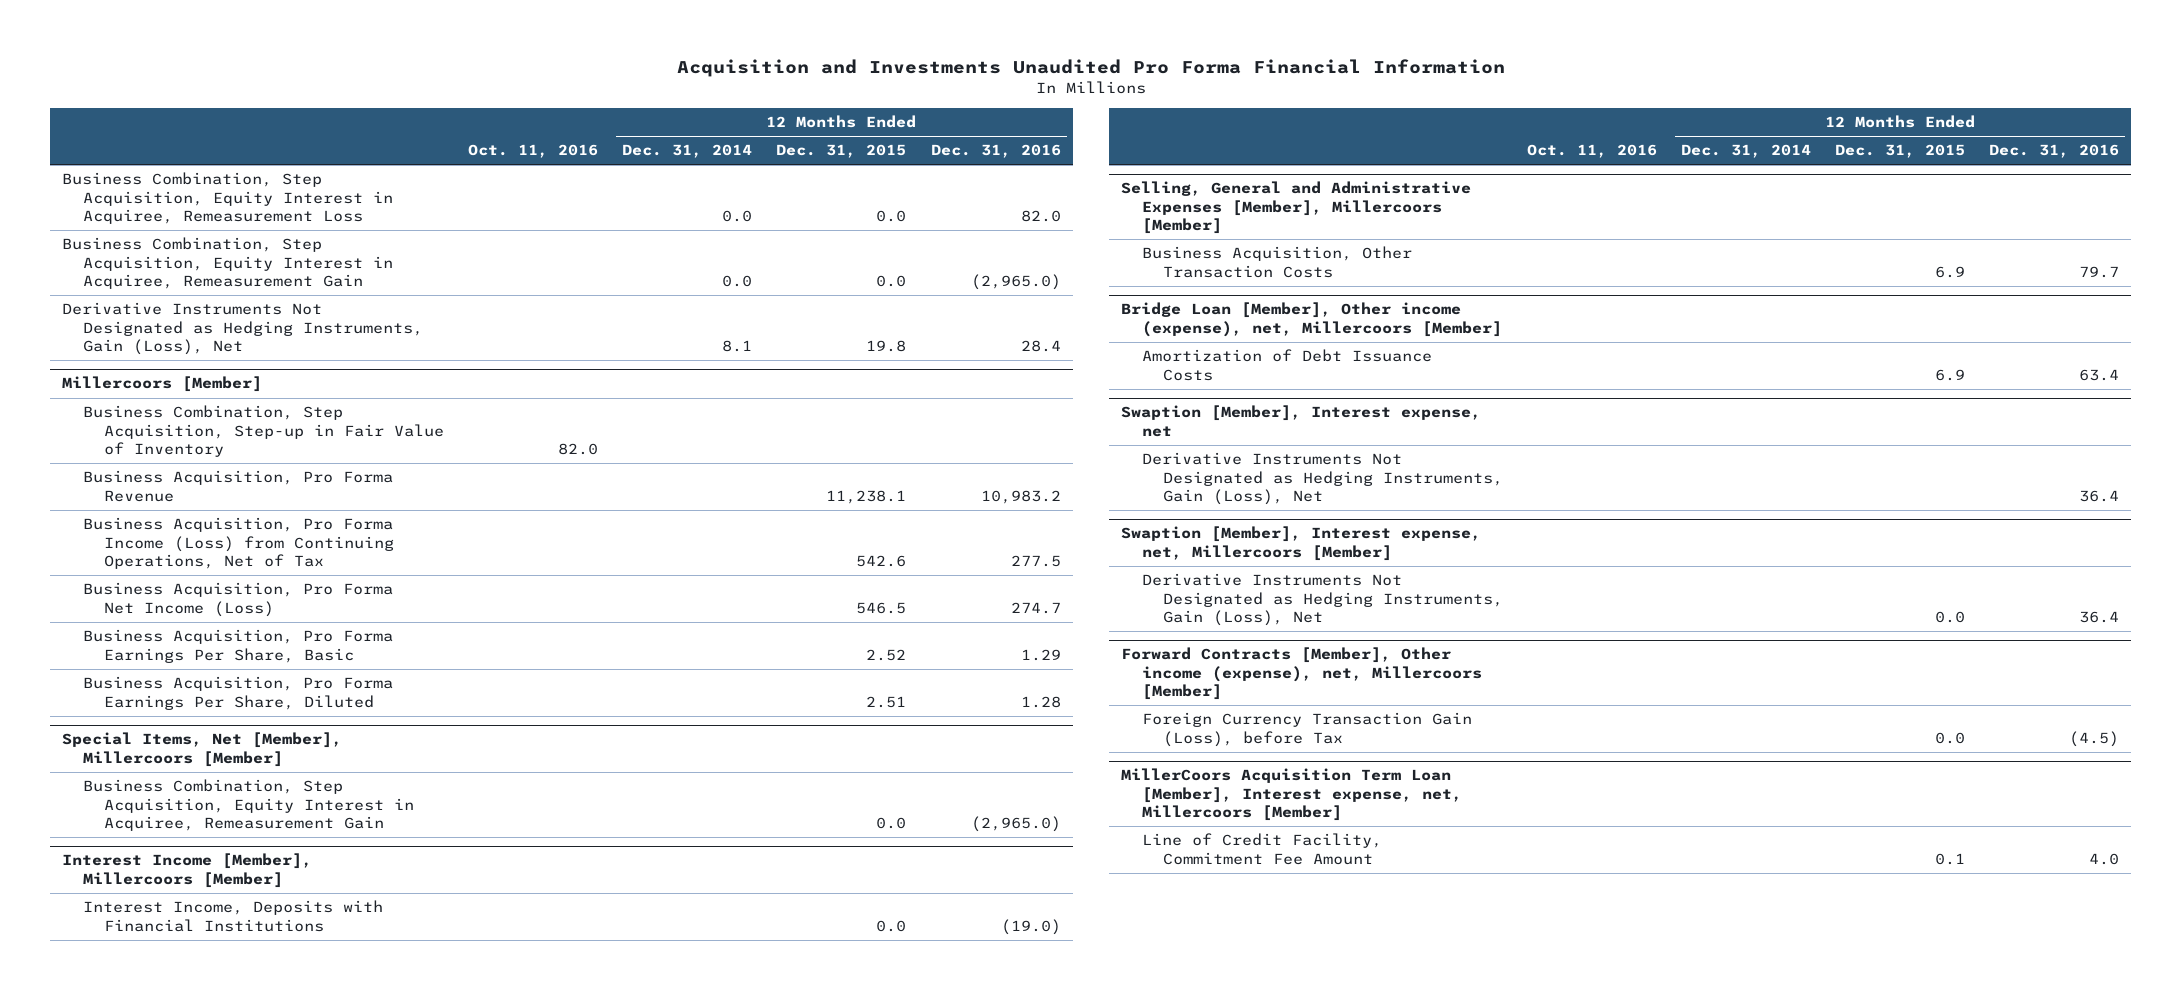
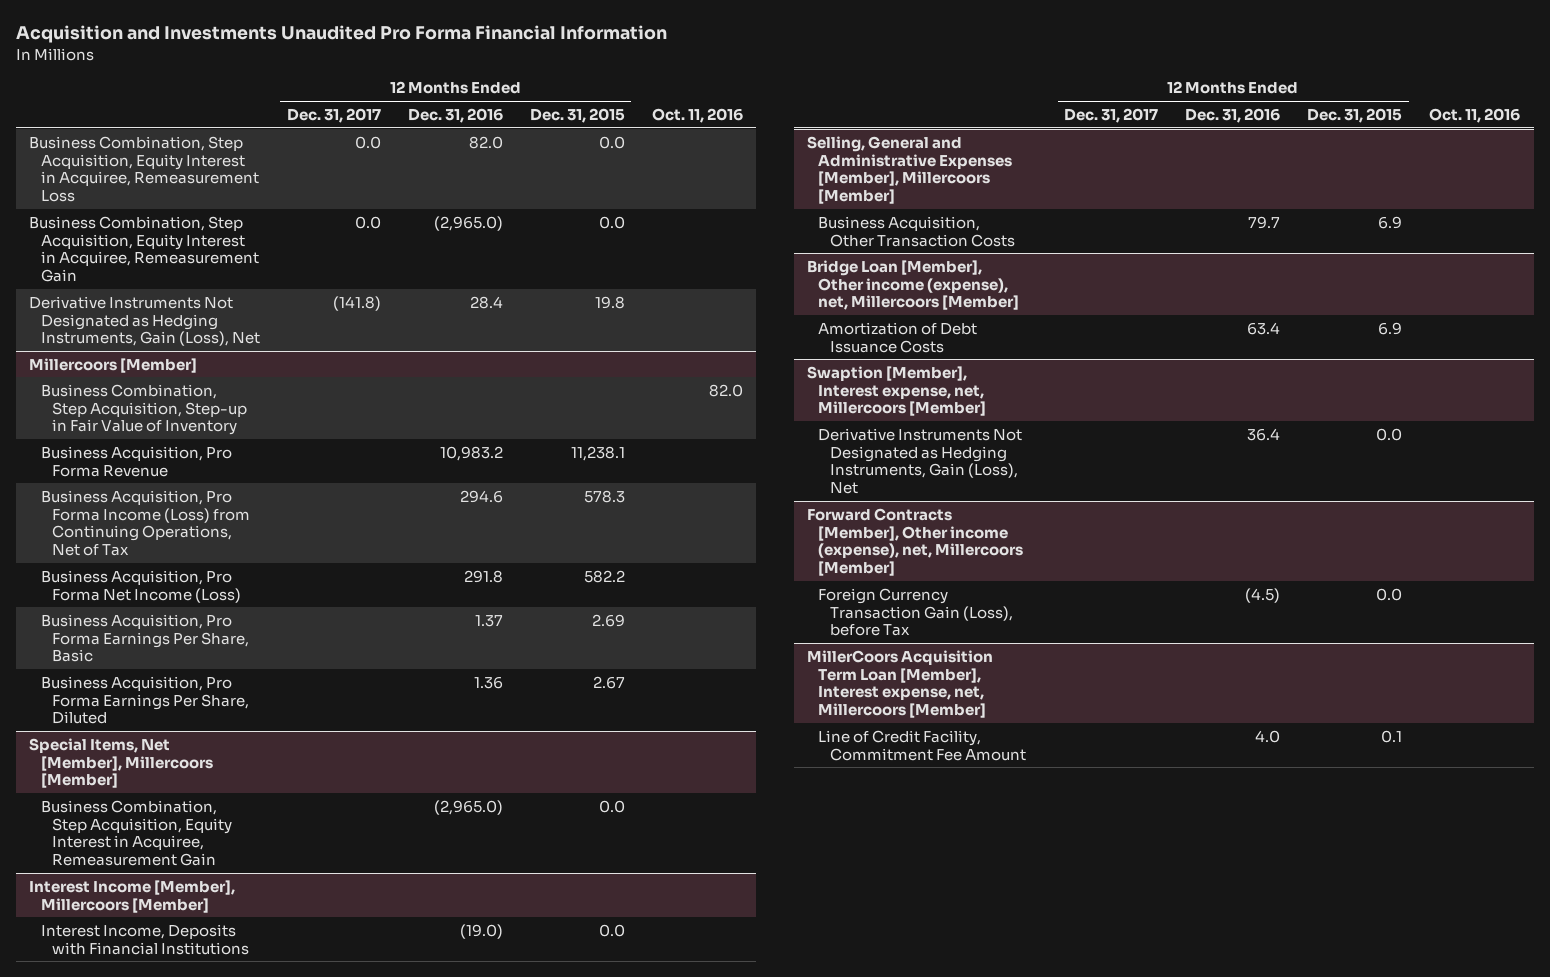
[622,144,753,159] Dec. 31, 2014 -> none
none -> [286,107,381,123] Dec. 31, 2017
[856,554,907,567] 542.6 -> [583,489,625,503] 578.3
[1010,554,1061,567] 277.5 -> [459,489,503,503] 294.6
[856,601,907,614] 546.5 -> [583,569,625,583] 582.2
[1010,601,1061,614] 274.7 -> [463,569,503,583] 291.8
[866,648,907,661] 2.52 -> [591,613,625,627] 2.69
[1020,648,1061,661] 1.29 -> [474,614,503,627] 1.37
[866,695,907,708] 2.51 -> [592,675,625,689] 2.67
[1020,695,1061,708] 1.28 -> [473,675,503,689] 1.36
[1121,405,1482,437] Swaption [Member], Interest expense, net -> none
[1142,452,1504,505] Derivative Instruments Not Designated as Hedging Instruments, Gain (Loss), Net -> none

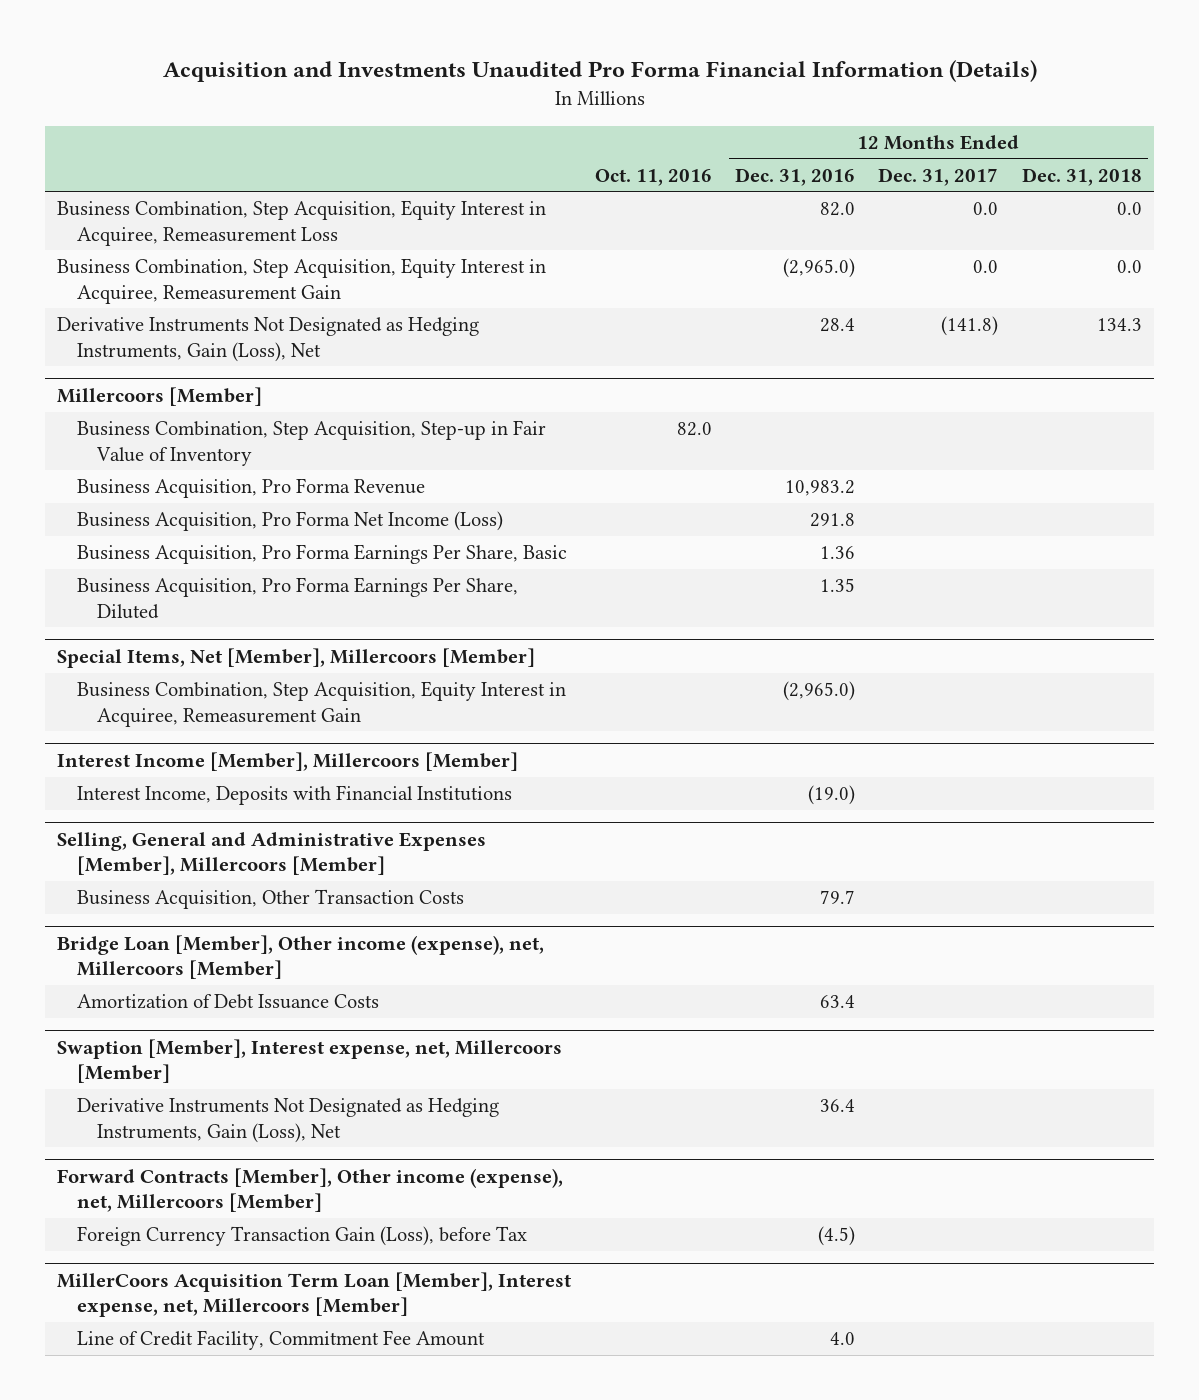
[16,25,668,44] Acquisition and Investments Unaudited Pro Forma Financial Information -> [162,60,1037,83] Acquisition and Investments Unaudited Pro Forma Financial Information (Details)
[529,107,625,123] Dec. 31, 2015 -> none
none -> [1021,167,1142,186] Dec. 31, 2018
[40,489,251,557] Business Acquisition, Pro Forma Income (Loss) from Continuing Operations, Net of Tax -> none
[474,614,503,627] 1.37 -> [820,546,856,560] 1.36
[473,675,503,689] 1.36 -> [820,578,856,593] 1.35

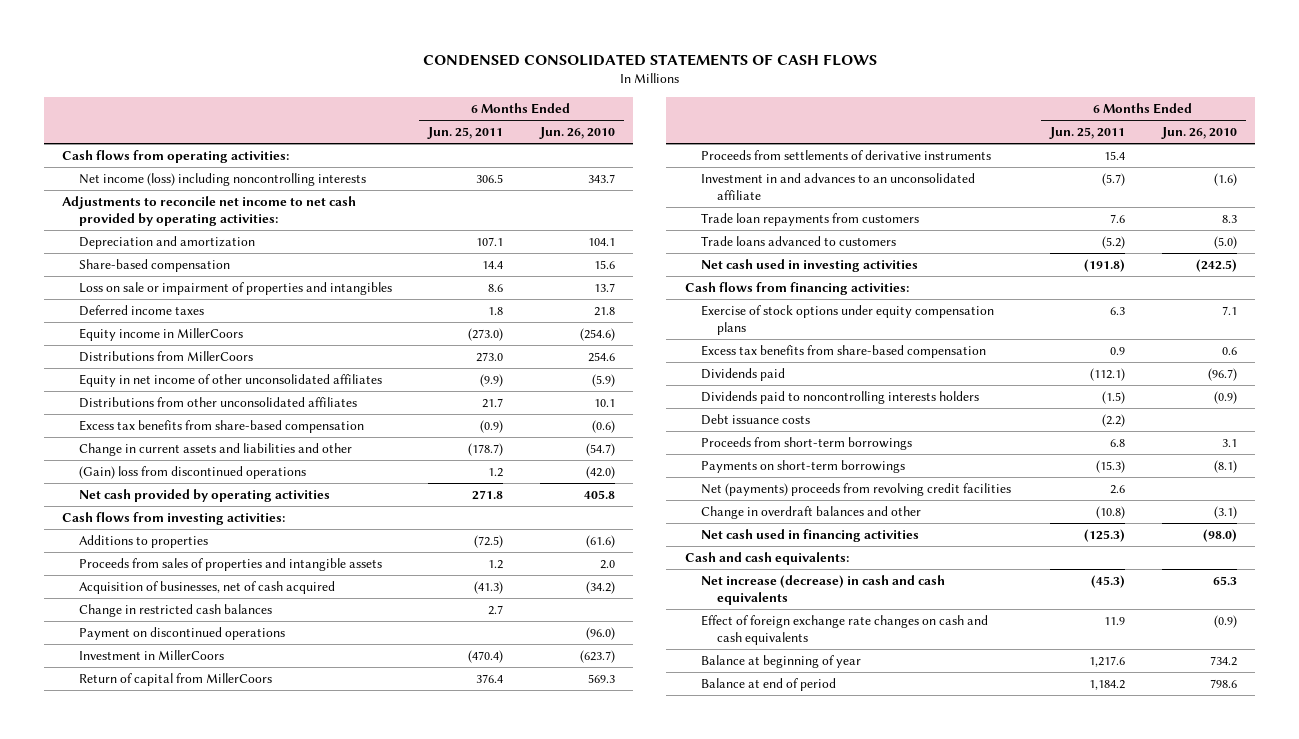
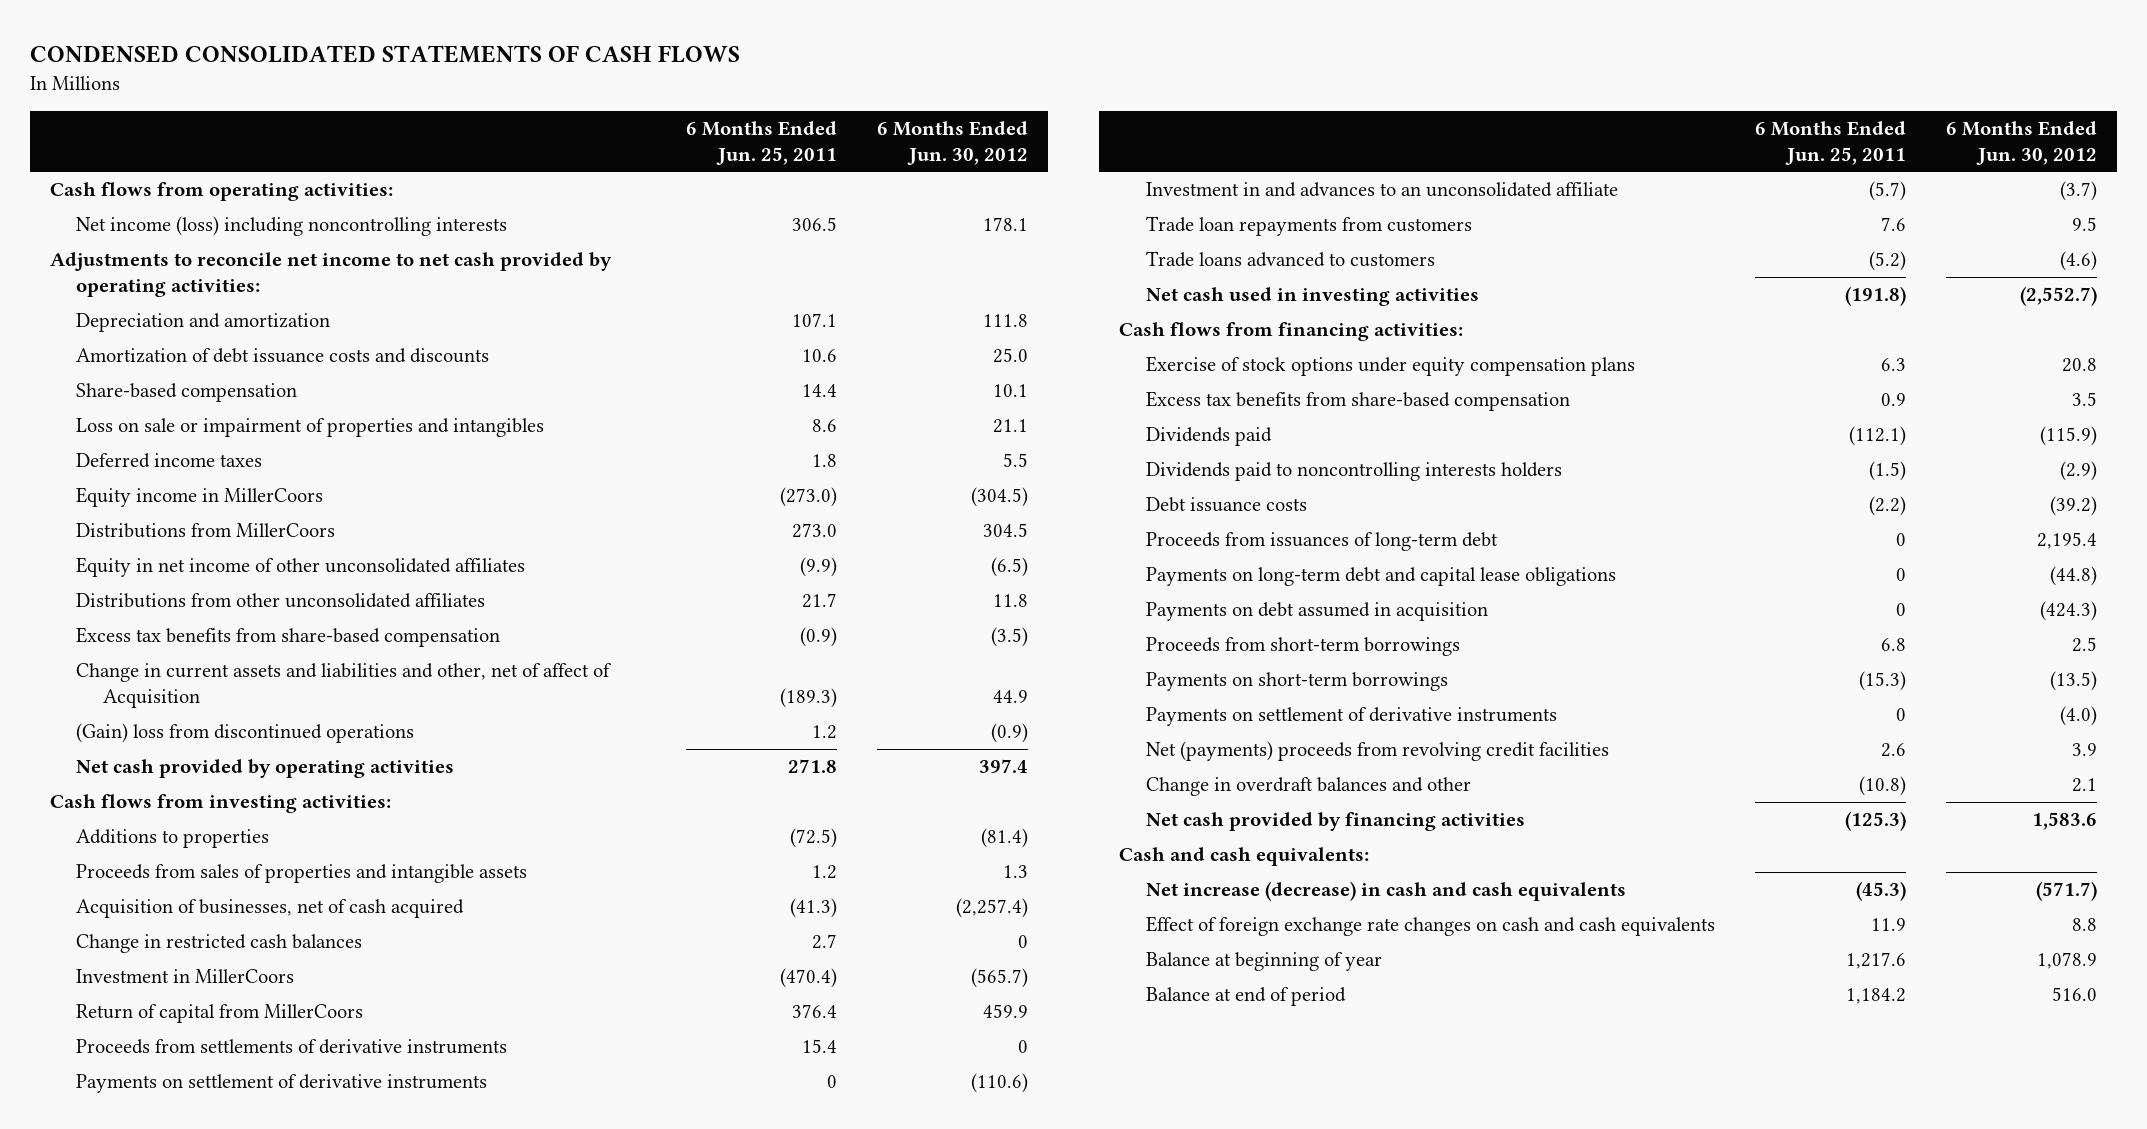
[538,126,615,139] Jun. 26, 2010 -> none
none -> [876,120,1028,165] 6 Months Ended Jun. 30, 2012
none -> [76,348,490,364] Amortization of debt issuance costs and discounts
[78,442,352,456] Change in current assets and liabilities and other -> [76,663,613,709] Change in current assets and liabilities and other, net of affect of Acquisition
[468,442,504,456] (178.7) -> [779,688,837,709] (189.3)
[78,626,285,640] Payment on discontinued operations -> none
none -> [76,1074,488,1094] Payments on settlement of derivative instruments
none -> [1146,532,1499,552] Proceeds from issuances of long-term debt
none -> [1146,567,1617,587] Payments on long-term debt and capital lease obligations
none -> [1146,602,1489,622] Payments on debt assumed in acquisition
none -> [1146,707,1558,727] Payments on settlement of derivative instruments
[700,528,919,542] Net cash used in financing activities -> [1146,812,1526,832] Net cash provided by financing activities

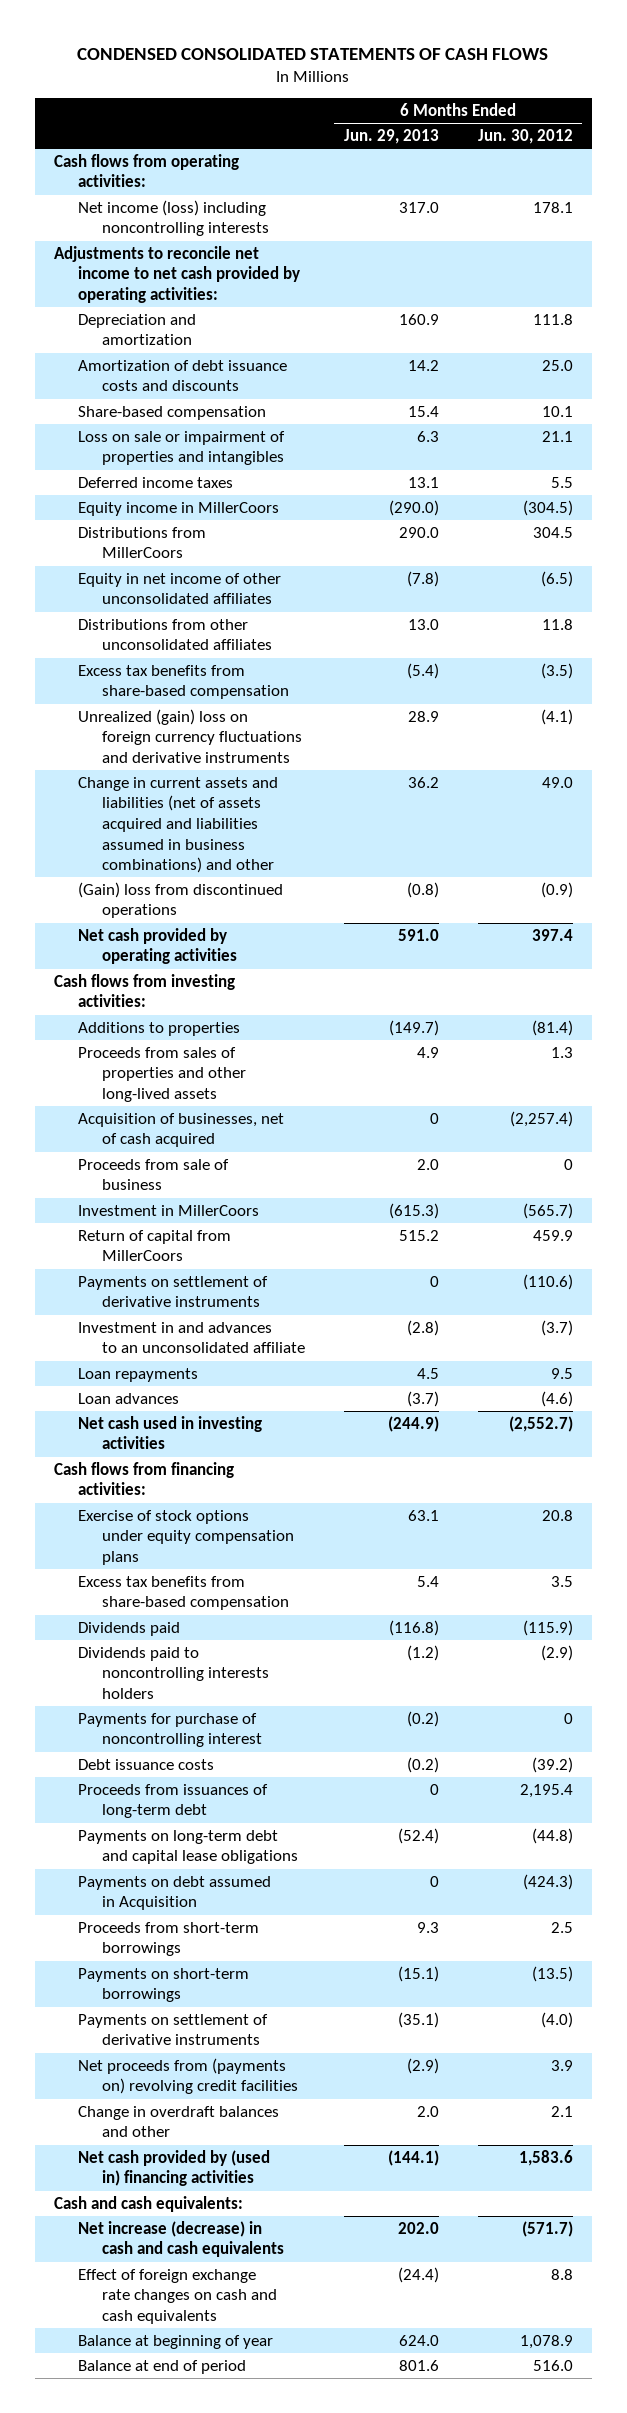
[685,120,837,165] 6 Months Ended Jun. 25, 2011 -> none
none -> [343,129,439,145] Jun. 29, 2013
none -> [78,708,303,764] Unrealized (gain) loss on foreign currency fluctuations and derivative instruments
[76,663,613,709] Change in current assets and liabilities and other, net of affect of Acquisition -> [78,776,279,874] Change in current assets and liabilities (net of assets acquired and liabilities assumed in business combinations) and other
[992,690,1028,704] 44.9 -> [541,776,573,788] 49.0
[76,864,528,884] Proceeds from sales of properties and intangible assets -> [78,1046,247,1103] Proceeds from sales of properties and other long-lived assets
[76,934,363,954] Change in restricted cash balances -> none
none -> [78,1158,230,1191] Proceeds from sale of business
[76,1039,508,1055] Proceeds from settlements of derivative instruments -> none
[1146,216,1473,237] Trade loan repayments from customers -> [78,1367,199,1382] Loan repayments
[1146,251,1436,268] Trade loans advanced to customers -> [78,1392,180,1404] Loan advances
none -> [78,1712,263,1748] Payments for purchase of noncontrolling interest
[1146,602,1489,622] Payments on debt assumed in acquisition -> [78,1875,272,1911] Payments on debt assumed in Acquisition
[1146,741,1610,762] Net (payments) proceeds from revolving credit facilities -> [78,2057,299,2095] Net proceeds from (payments on) revolving credit facilities
[1146,812,1526,832] Net cash provided by financing activities -> [78,2149,271,2187] Net cash provided by (used in) financing activities

